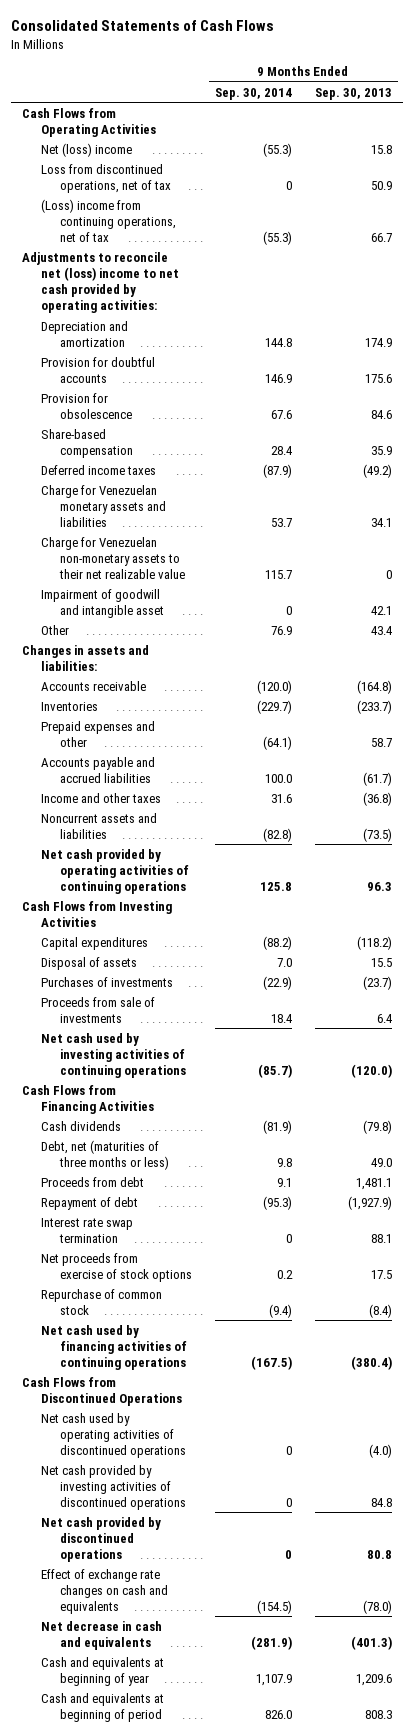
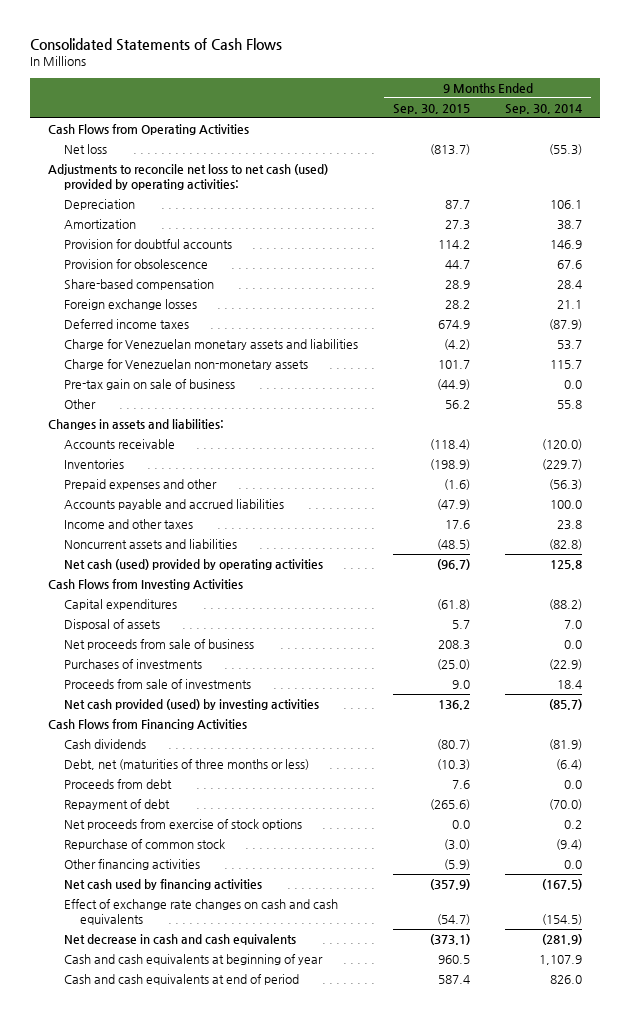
[314,87,392,100] Sep. 30, 2013 -> none
none -> [393,104,471,115] Sep. 30, 2015
[41,163,171,193] Loss from discontinued operations, net of tax -> none
[41,198,176,242] (Loss) income from continuing operations, net of tax -> none
[41,320,129,347] Depreciation and amortization -> none
[41,142,133,157] Net (loss) income -> [63,144,107,155] Net loss
[22,251,180,314] Adjustments to reconcile net (loss) income to net cash provided by operating activities: -> [47,164,328,191] Adjustments to reconcile net loss to net cash (used) provided by operating activities:
none -> [63,199,135,211] Depreciation
none -> [63,219,136,230] Amortization
none -> [63,299,197,311] Foreign exchange losses
[41,588,164,618] Impairment of goodwill and intangible asset -> none
[41,536,185,579] Charge for Venezuelan non-monetary assets to their net realizable value -> [63,359,308,371] Charge for Venezuelan non-monetary assets
none -> [63,379,235,391] Pre-tax gain on sale of business
[270,625,292,635] 76.9 -> [557,400,583,410] 55.8
[262,735,292,750] (64.1) -> [549,479,583,491] (56.3)
[270,793,292,803] 31.6 -> [557,520,583,531] 23.8
[41,848,189,894] Net cash provided by operating activities of continuing operations -> [63,559,323,571] Net cash (used) provided by operating activities
none -> [63,639,254,651] Net proceeds from sale of business
[41,1032,186,1078] Net cash used by investing activities of continuing operations -> [63,699,319,711] Net cash provided (used) by investing activities
[41,1217,134,1243] Interest rate swap termination -> none
[276,1157,292,1167] 9.8 -> [556,759,583,771] (6.4)
[276,1177,292,1187] 9.1 -> [564,780,583,790] 0.0
[262,1195,292,1210] (95.3) -> [549,799,583,811] (70.0)
[22,1376,183,1406] Cash Flows from Discontinued Operations -> none
[41,1412,186,1458] Net cash used by operating activities of discontinued operations -> none
[41,1464,186,1510] Net cash provided by investing activities of discontinued operations -> none
[41,1516,162,1562] Net cash provided by discontinued operations -> none
none -> [63,859,200,871] Other financing activities
[41,1324,187,1370] Net cash used by financing activities of continuing operations -> [63,879,262,891] Net cash used by financing activities
[41,1568,168,1614] Effect of exchange rate changes on cash and equivalents -> [63,899,338,926] Effect of exchange rate changes on cash and cash equivalents
[41,1620,163,1650] Net decrease in cash and equivalents -> [63,934,296,946] Net decrease in cash and cash equivalents
[41,1656,165,1686] Cash and equivalents at beginning of year -> [63,954,323,966] Cash and cash equivalents at beginning of year
[41,1692,165,1722] Cash and equivalents at beginning of period -> [63,974,299,986] Cash and cash equivalents at end of period

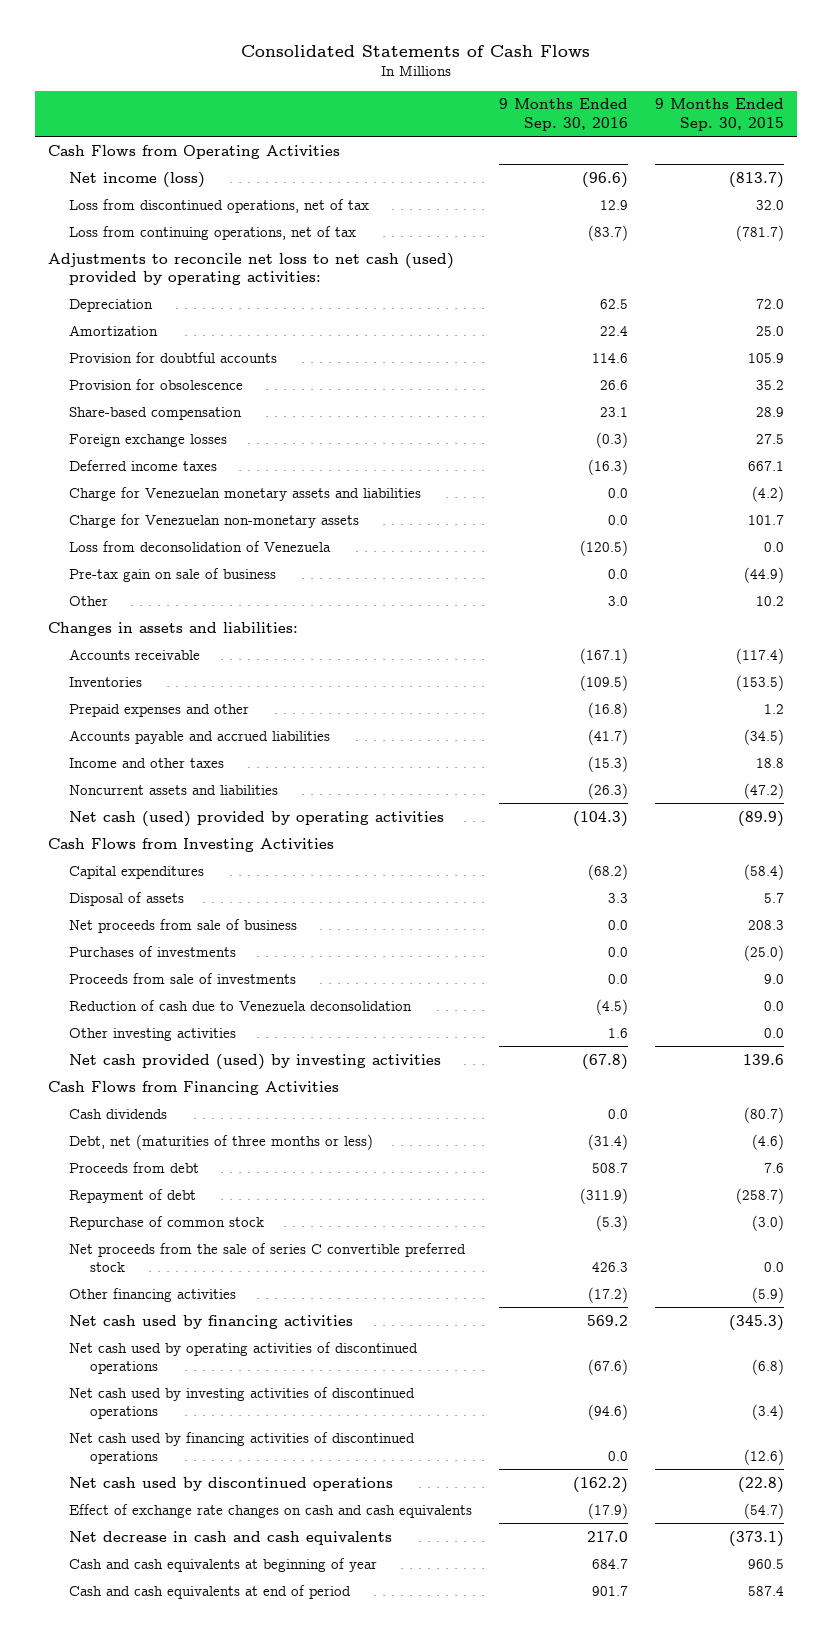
[505,104,583,115] Sep. 30, 2014 -> none
none -> [498,98,628,131] 9 Months Ended Sep. 30, 2016
[63,144,107,155] Net loss -> [68,171,205,188] Net income (loss)
none -> [68,198,369,213] Loss from discontinued operations, net of tax
none -> [68,225,356,240] Loss from continuing operations, net of tax
[445,200,471,210] 87.7 -> [755,298,784,309] 72.0
[445,220,471,231] 27.3 -> [755,325,784,336] 25.0
[438,240,471,250] 114.2 -> [747,352,784,363] 105.9
[445,260,471,270] 44.7 -> [755,379,784,390] 35.2
[445,300,471,310] 28.2 -> [755,433,784,444] 27.5
[438,320,471,330] 674.9 -> [747,460,784,471] 667.1
none -> [68,540,331,552] Loss from deconsolidation of Venezuela
[445,400,471,410] 56.2 -> [755,595,784,606] 10.2
[430,439,471,451] (118.4) -> [735,647,784,664] (117.4)
[430,459,471,471] (198.9) -> [735,674,784,691] (153.5)
[444,479,471,491] (1.6) -> [763,703,784,714] 1.2
[437,499,471,511] (47.9) -> [743,728,784,745] (34.5)
[445,520,471,530] 17.6 -> [755,757,784,768] 18.8
[437,539,471,551] (48.5) -> [743,782,784,799] (47.2)
[437,559,471,571] (96.7) -> [737,810,784,827] (89.9)
[437,599,471,611] (61.8) -> [743,863,784,880] (58.4)
none -> [68,999,412,1011] Reduction of cash due to Venezuela deconsolidation
none -> [68,1027,236,1041] Other investing activities
[438,700,471,711] 136.2 -> [742,1053,784,1065] 139.6
[437,759,471,771] (10.3) -> [751,1133,784,1150] (4.6)
[63,819,302,831] Net proceeds from exercise of stock options -> none
[430,799,471,811] (265.6) -> [735,1187,784,1204] (258.7)
none -> [68,1242,466,1272] Net proceeds from the sale of series C convertible preferred stock
[430,879,471,891] (357.9) -> [728,1314,784,1331] (345.3)
none -> [68,1341,418,1374] Net cash used by operating activities of discontinued operations
none -> [68,1386,415,1419] Net cash used by investing activities of discontinued operations
none -> [68,1431,415,1464] Net cash used by financing activities of discontinued operations
none -> [68,1476,393,1491] Net cash used by discontinued operations

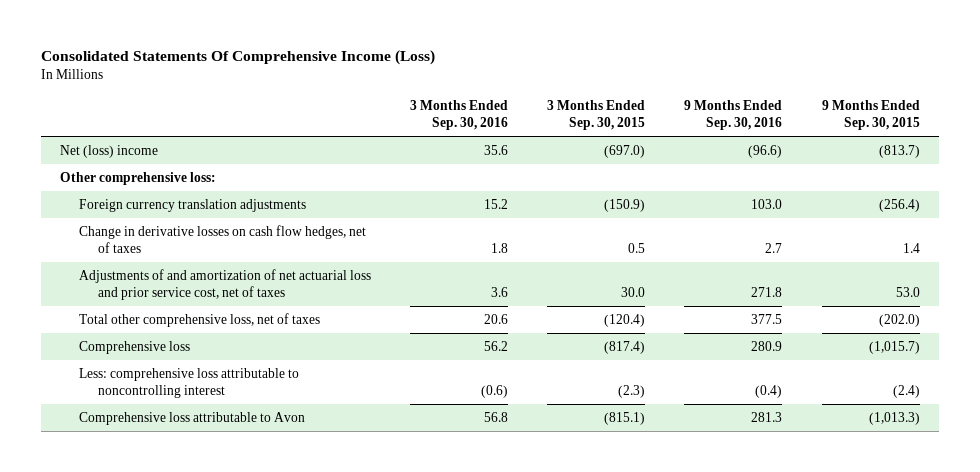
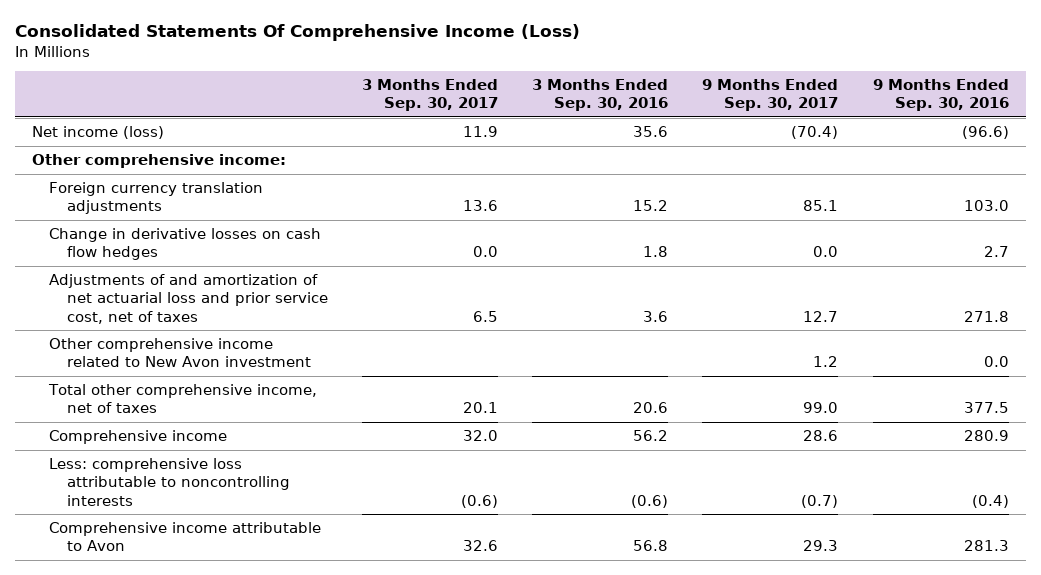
[547,100,646,130] 3 Months Ended Sep. 30, 2015 -> none
[821,100,920,130] 9 Months Ended Sep. 30, 2015 -> none
none -> [361,78,498,112] 3 Months Ended Sep. 30, 2017
none -> [702,78,839,112] 9 Months Ended Sep. 30, 2017
[60,144,159,158] Net (loss) income -> [31,126,164,140] Net income (loss)
[60,171,217,185] Other comprehensive loss: -> [31,154,286,169] Other comprehensive income:
[78,224,366,253] Change in derivative losses on cash flow hedges, net of taxes -> [49,228,322,261] Change in derivative losses on cash flow hedges
none -> [49,338,311,368] Other comprehensive income related to New Avon investment
[78,312,320,327] Total other comprehensive loss, net of taxes -> [48,384,318,414] Total other comprehensive income, net of taxes
[78,340,190,354] Comprehensive loss -> [49,430,228,445] Comprehensive income
[78,367,299,398] Less: comprehensive loss attributable to noncontrolling interest -> [49,458,290,506] Less: comprehensive loss attributable to noncontrolling interests
[78,411,305,425] Comprehensive loss attributable to Avon -> [49,522,322,552] Comprehensive income attributable to Avon

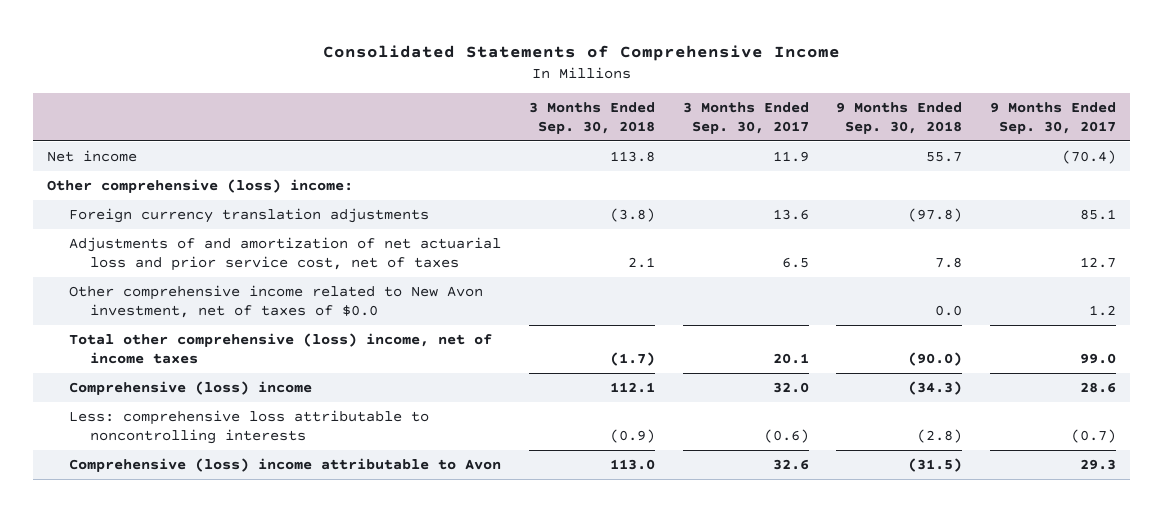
[14,24,580,42] Consolidated Statements Of Comprehensive Income (Loss) -> [322,45,840,62] Consolidated Statements of Comprehensive Income
[532,78,669,112] 3 Months Ended Sep. 30, 2016 -> none
[872,78,1009,112] 9 Months Ended Sep. 30, 2016 -> none
none -> [528,102,655,135] 3 Months Ended Sep. 30, 2018
none -> [836,102,963,135] 9 Months Ended Sep. 30, 2018
[31,126,164,140] Net income (loss) -> [47,149,138,162] Net income
[31,154,286,169] Other comprehensive income: -> [47,178,354,193] Other comprehensive (loss) income:
[49,228,322,261] Change in derivative losses on cash flow hedges -> none
[49,338,311,368] Other comprehensive income related to New Avon investment -> [68,284,483,318] Other comprehensive income related to New Avon investment, net of taxes of $0.0
[48,384,318,414] Total other comprehensive income, net of taxes -> [68,332,492,364] Total other comprehensive (loss) income, net of income taxes
[49,430,228,445] Comprehensive income -> [68,380,312,395] Comprehensive (loss) income
[49,522,322,552] Comprehensive income attributable to Avon -> [68,457,501,472] Comprehensive (loss) income attributable to Avon

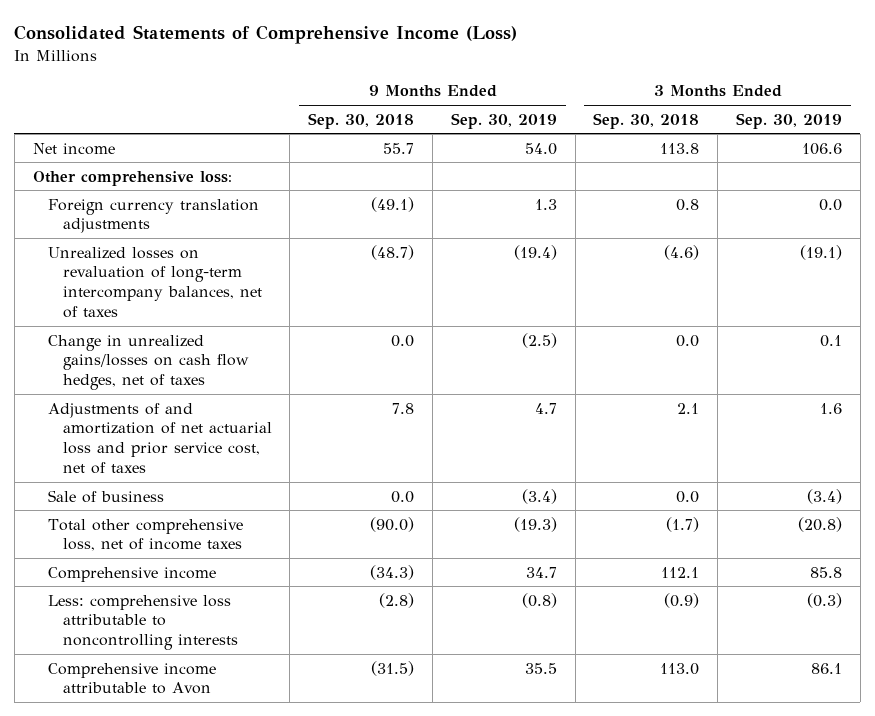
[322,45,840,62] Consolidated Statements of Comprehensive Income -> [14,25,518,45] Consolidated Statements of Comprehensive Income (Loss)
[682,102,809,135] 3 Months Ended Sep. 30, 2017 -> none
[990,102,1117,135] 9 Months Ended Sep. 30, 2017 -> none
none -> [450,112,557,129] Sep. 30, 2019
none -> [736,112,843,129] Sep. 30, 2019
[47,178,354,193] Other comprehensive (loss) income: -> [32,170,232,186] Other comprehensive loss:
[609,207,655,222] (3.8) -> [676,198,700,211] 0.8
[908,207,963,222] (97.8) -> [371,196,415,212] (49.1)
none -> [47,246,262,319] Unrealized losses on revaluation of long-term intercompany balances, net of taxes
none -> [47,334,249,391] Change in unrealized gains/losses on cash flow hedges, net of taxes
[68,284,483,318] Other comprehensive income related to New Avon investment, net of taxes of $0.0 -> none
none -> [47,489,164,503] Sale of business
[68,332,492,364] Total other comprehensive (loss) income, net of income taxes -> [47,518,243,552] Total other comprehensive loss, net of income taxes
[68,380,312,395] Comprehensive (loss) income -> [47,566,216,582] Comprehensive income
[68,457,501,472] Comprehensive (loss) income attributable to Avon -> [47,662,216,695] Comprehensive income attributable to Avon

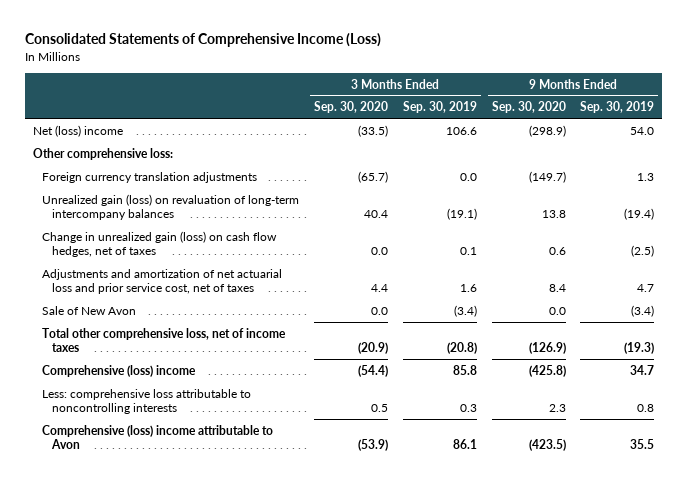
[308,112,415,129] Sep. 30, 2018 -> none
[593,112,700,129] Sep. 30, 2018 -> none
none -> [314,101,389,114] Sep. 30, 2020
none -> [491,101,566,114] Sep. 30, 2020
[32,142,115,155] Net income -> [32,124,123,137] Net (loss) income
[47,246,262,319] Unrealized losses on revaluation of long-term intercompany balances, net of taxes -> [42,193,300,221] Unrealized gain (loss) on revaluation of long-term intercompany balances
[47,334,249,391] Change in unrealized gains/losses on cash flow hedges, net of taxes -> [42,230,278,258] Change in unrealized gain (loss) on cash flow hedges, net of taxes
[47,402,272,475] Adjustments of and amortization of net actuarial loss and prior service cost, net of taxes -> [42,268,283,295] Adjustments and amortization of net actuarial loss and prior service cost, net of taxes
[47,489,164,503] Sale of business -> [42,305,137,315] Sale of New Avon
[47,566,216,582] Comprehensive income -> [42,364,197,377] Comprehensive (loss) income
[521,592,557,608] (0.8) -> [637,404,655,413] 0.8
[807,592,843,608] (0.3) -> [459,404,477,413] 0.3
[47,662,216,695] Comprehensive income attributable to Avon -> [42,424,274,450] Comprehensive (loss) income attributable to Avon

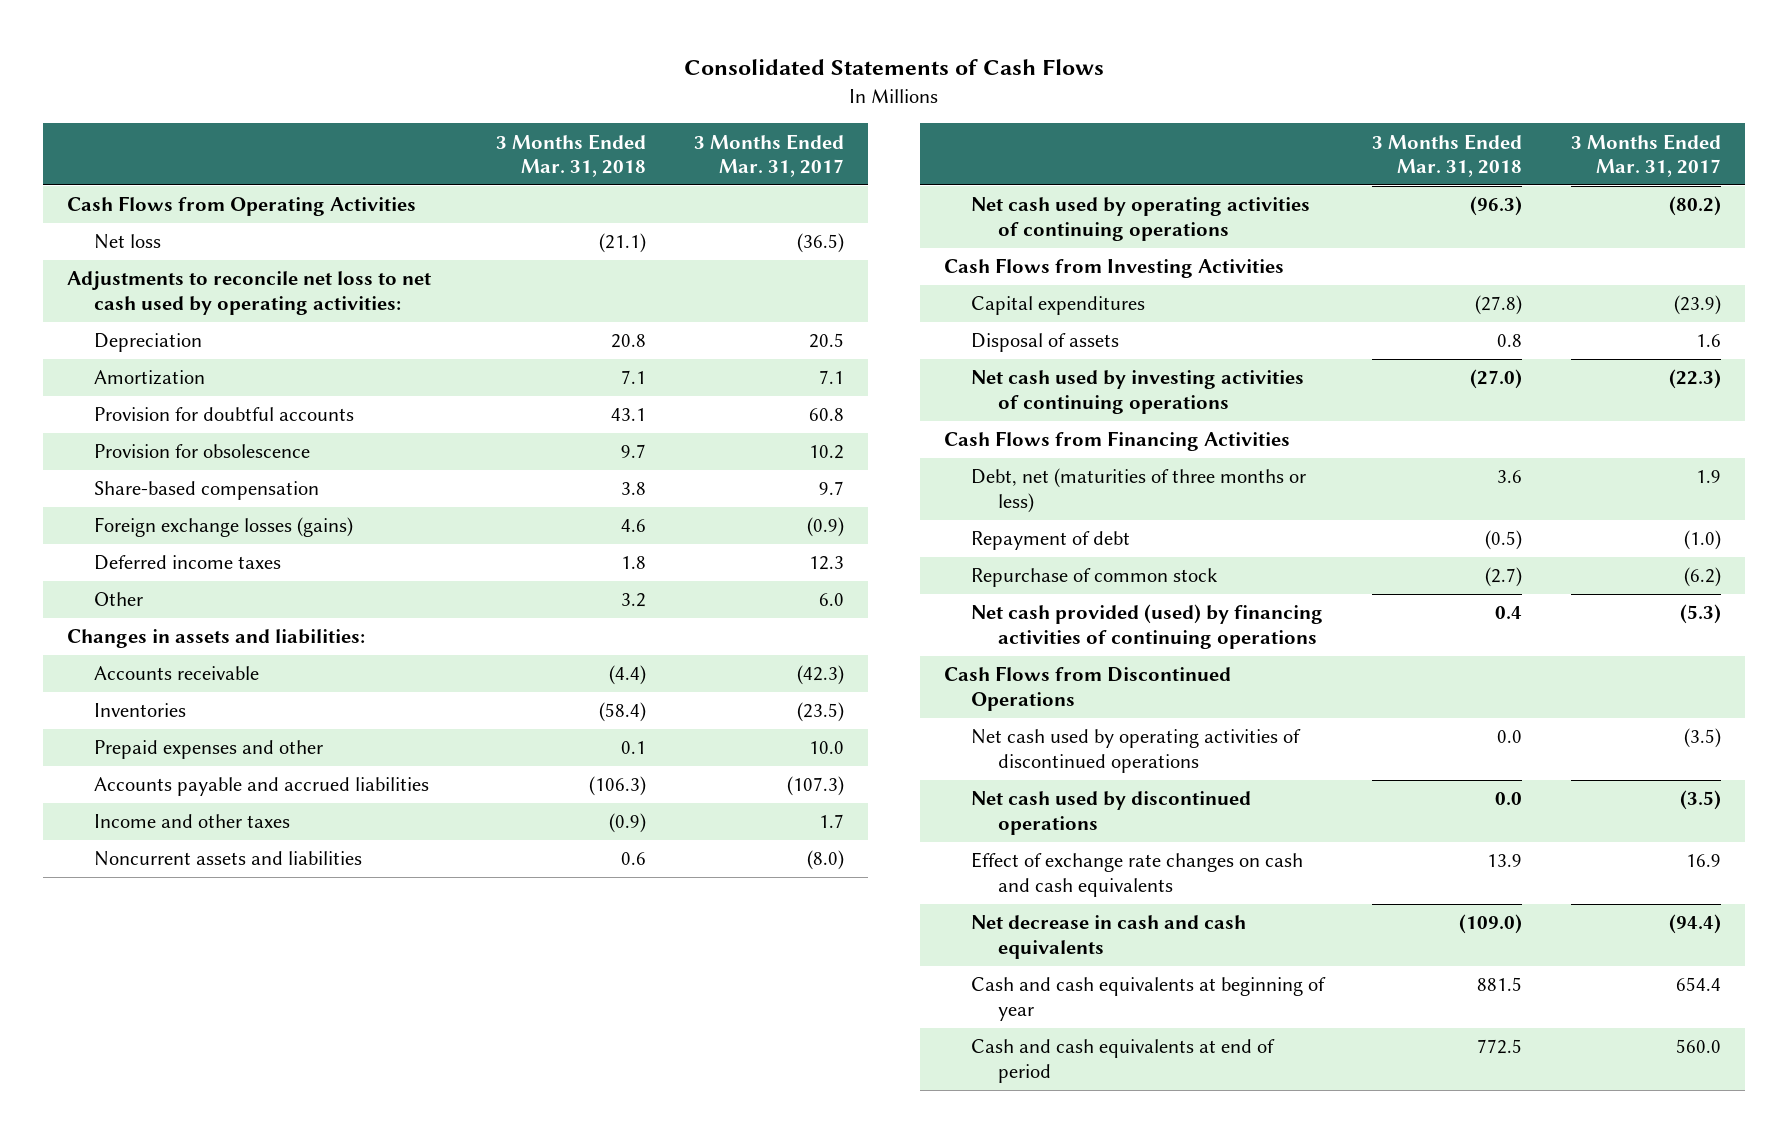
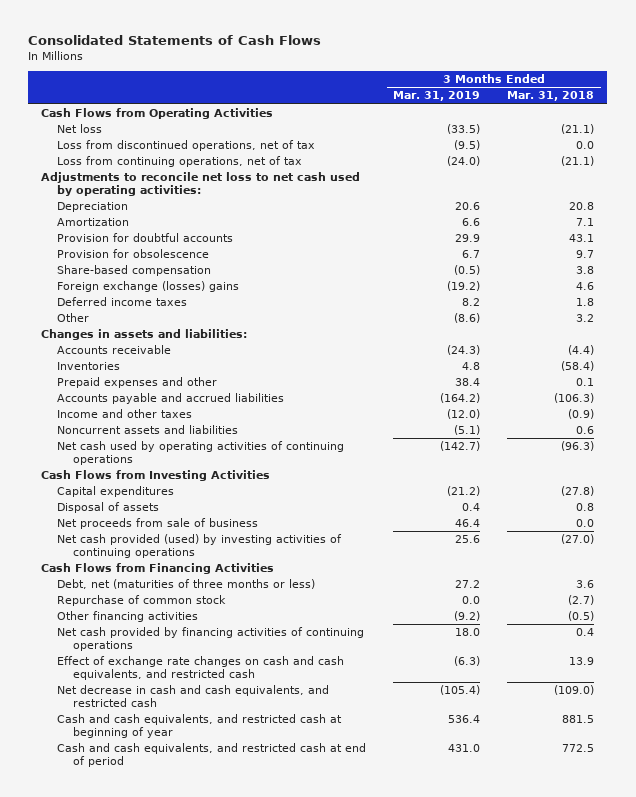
[693,133,844,177] 3 Months Ended Mar. 31, 2017 -> none
none -> [393,91,481,102] Mar. 31, 2019
none -> [57,140,316,152] Loss from discontinued operations, net of tax
none -> [57,156,303,168] Loss from continuing operations, net of tax
[94,517,354,538] Foreign exchange losses (gains) -> [57,281,240,293] Foreign exchange (losses) gains
none -> [57,518,259,530] Net proceeds from sale of business
[970,370,1304,414] Net cash used by investing activities of continuing operations -> [57,534,343,558] Net cash provided (used) by investing activities of continuing operations
[970,531,1130,551] Repayment of debt -> none
[943,666,1231,711] Cash Flows from Discontinued Operations -> none
[970,729,1301,773] Net cash used by operating activities of discontinued operations -> none
[970,791,1251,835] Net cash used by discontinued operations -> none
none -> [57,611,199,623] Other financing activities
[970,604,1323,649] Net cash provided (used) by financing activities of continuing operations -> [57,627,365,651] Net cash provided by financing activities of continuing operations
[970,852,1303,897] Effect of exchange rate changes on cash and cash equivalents -> [57,656,345,680] Effect of exchange rate changes on cash and cash equivalents, and restricted cash
[970,915,1246,959] Net decrease in cash and cash equivalents -> [57,685,330,707] Net decrease in cash and cash equivalents, and restricted cash
[970,977,1326,1021] Cash and cash equivalents at beginning of year -> [57,714,343,738] Cash and cash equivalents, and restricted cash at beginning of year
[970,1039,1275,1083] Cash and cash equivalents at end of period -> [57,743,367,767] Cash and cash equivalents, and restricted cash at end of period

